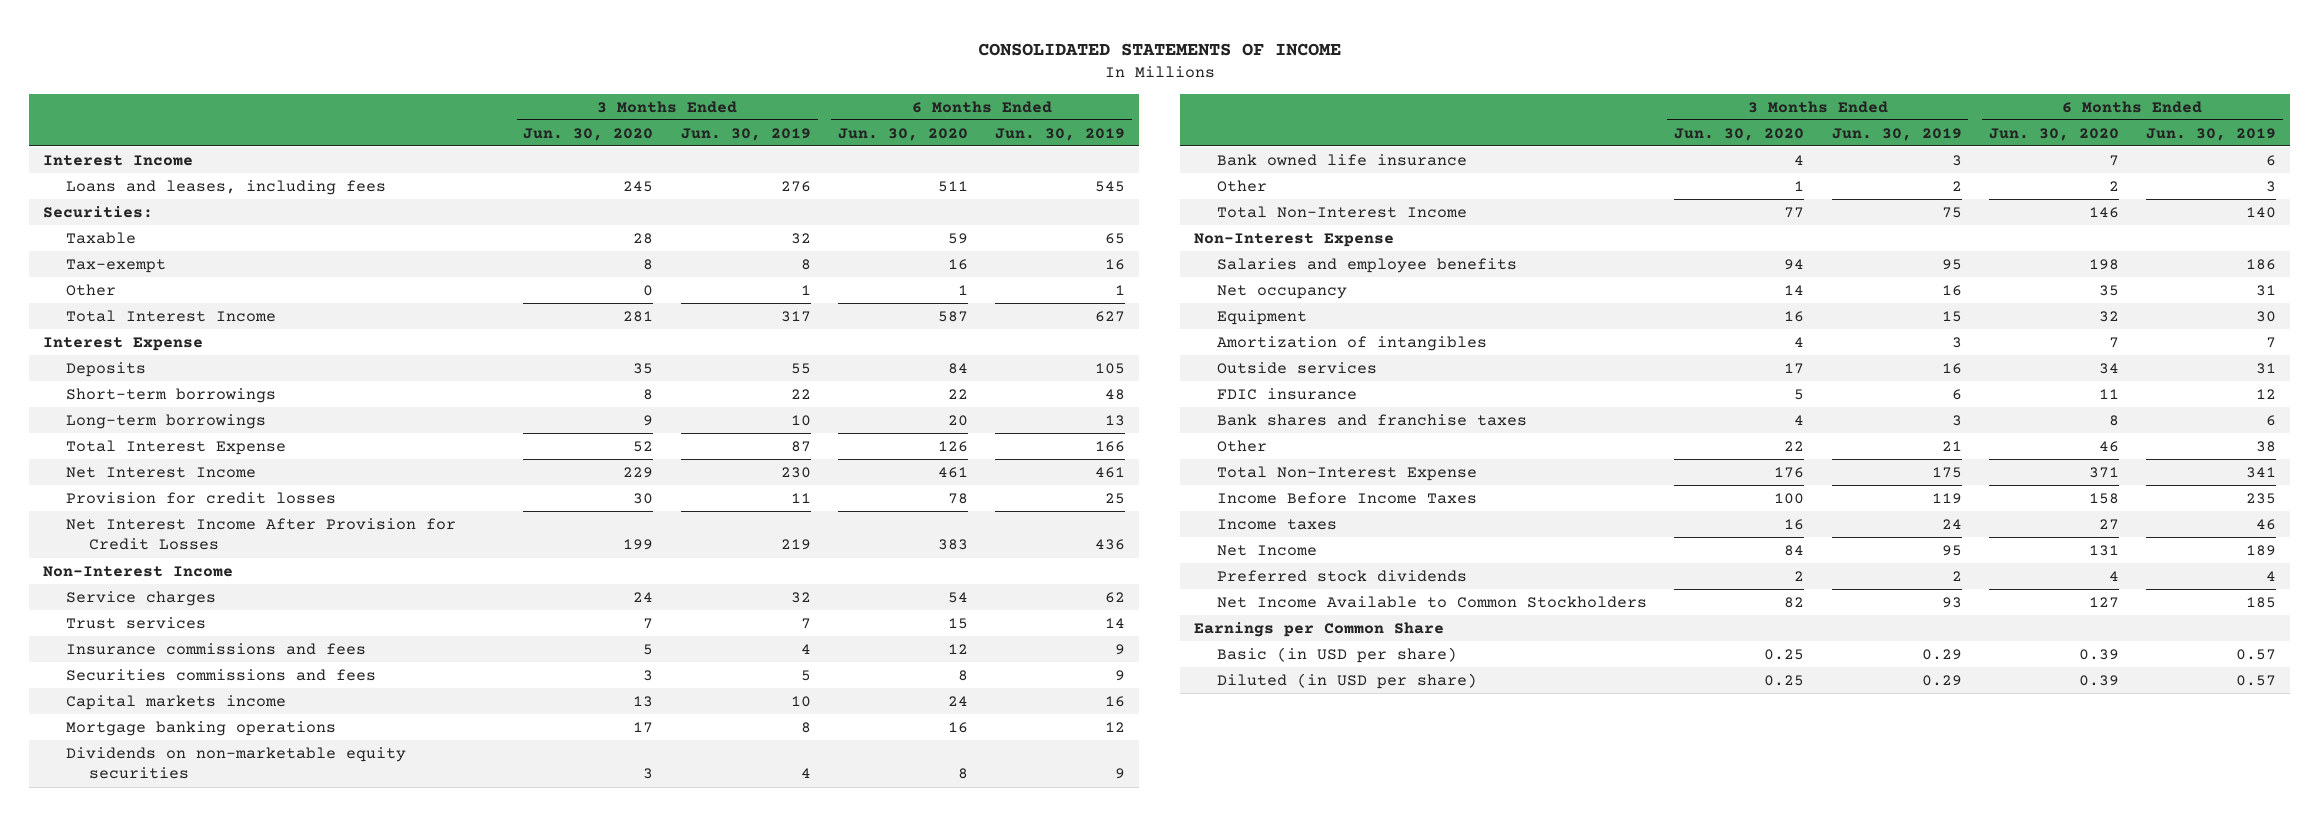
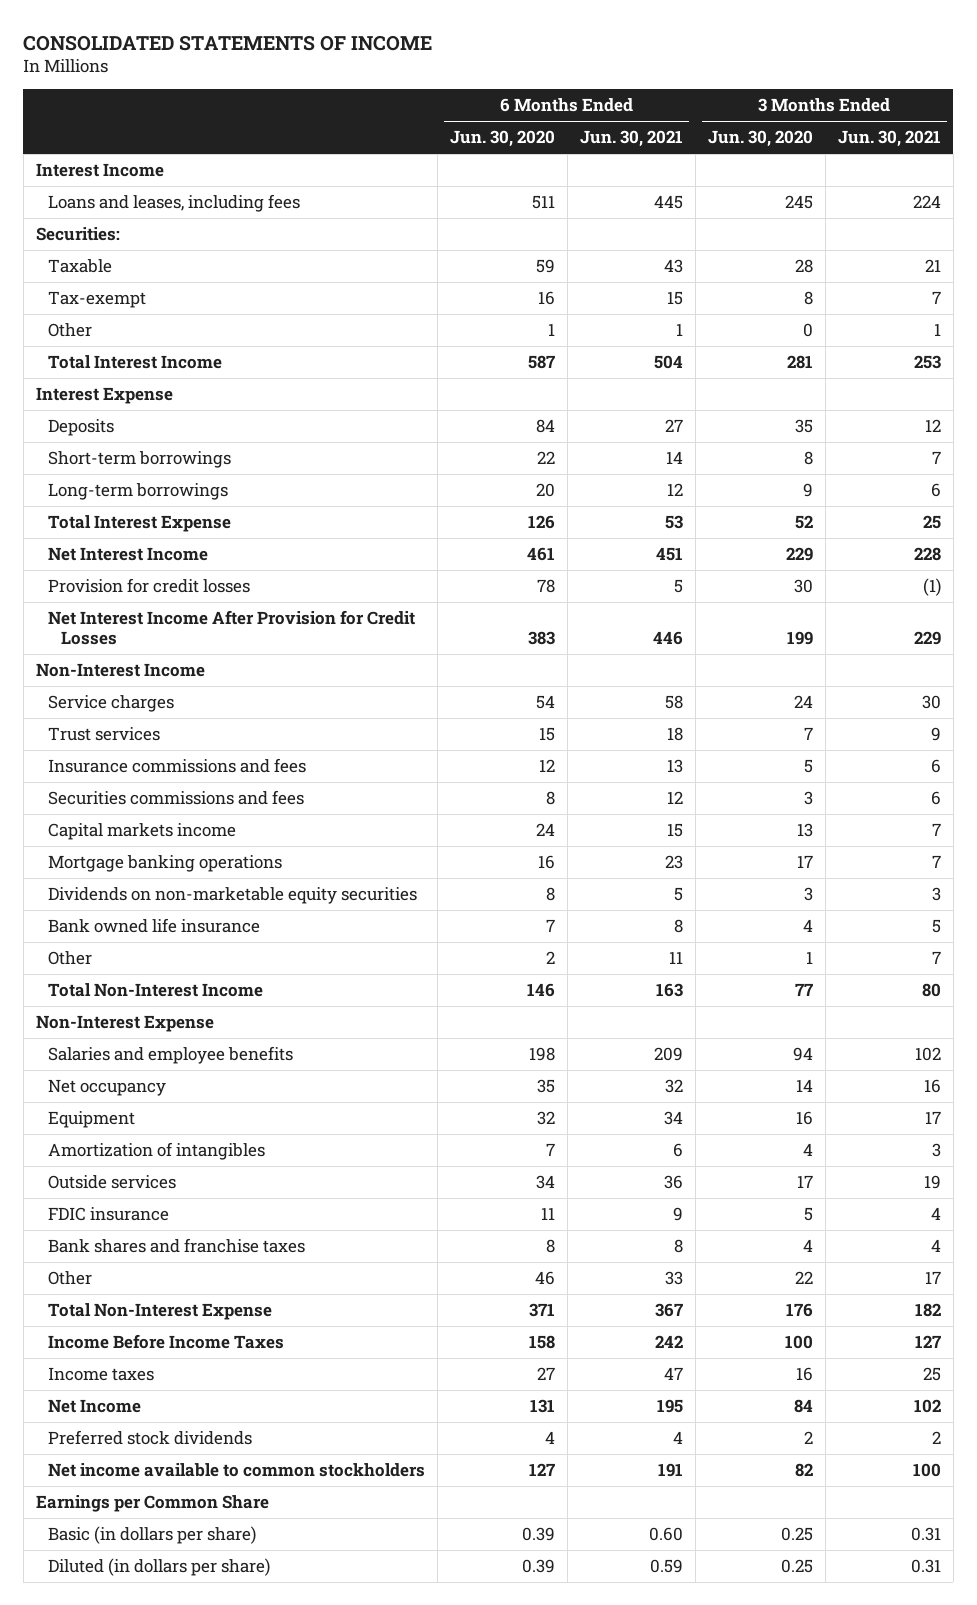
[680,127,811,141] Jun. 30, 2019 -> none
[995,127,1126,141] Jun. 30, 2019 -> none
none -> [580,130,684,148] Jun. 30, 2021
none -> [837,130,941,148] Jun. 30, 2021
[1216,595,1647,608] Net Income Available to Common Stockholders -> [48,1463,426,1478] Net income available to common stockholders
[1216,646,1457,663] Basic (in USD per share) -> [48,1526,257,1545] Basic (in dollars per share)
[1216,672,1477,689] Diluted (in USD per share) -> [48,1558,271,1577] Diluted (in dollars per share)

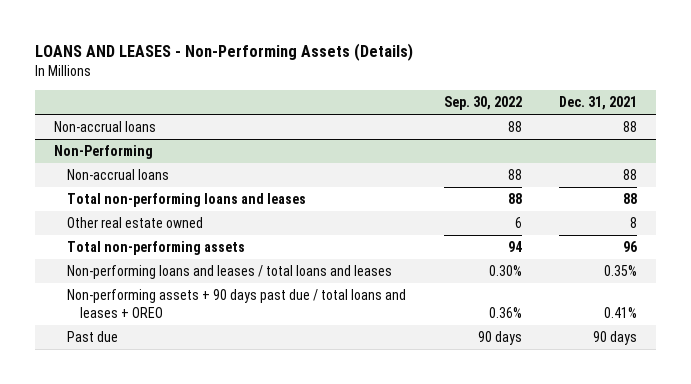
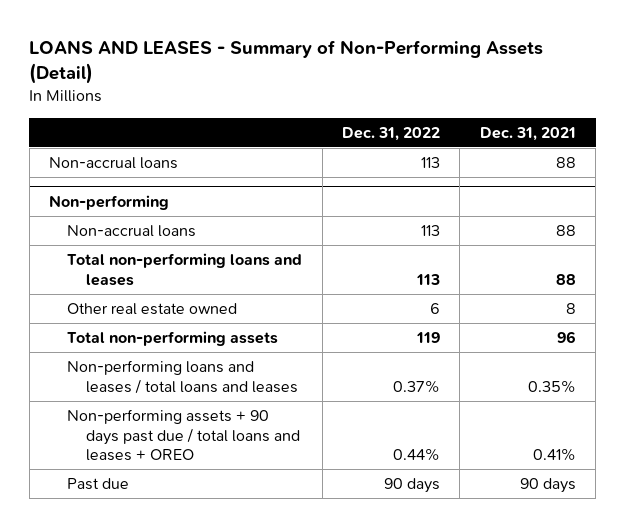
[34,42,413,61] LOANS AND LEASES - Non-Performing Assets (Details) -> [29,40,544,85] LOANS AND LEASES - Summary of Non-Performing Assets (Detail)
[443,95,522,110] Sep. 30, 2022 -> none
none -> [341,126,440,141] Dec. 31, 2022
[53,145,153,160] Non-Performing -> [48,194,169,210] Non-performing

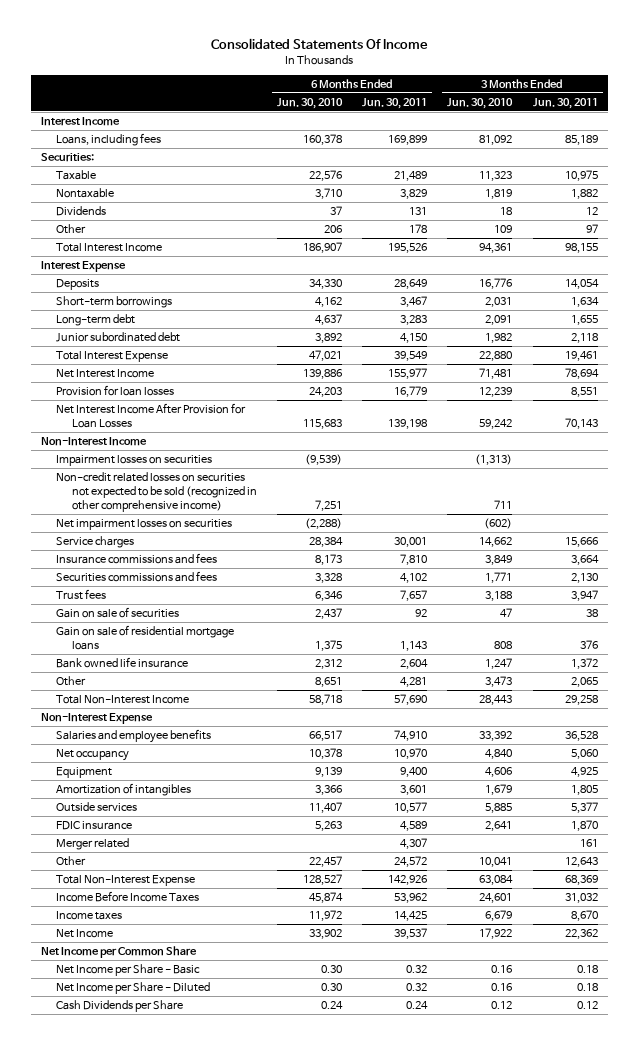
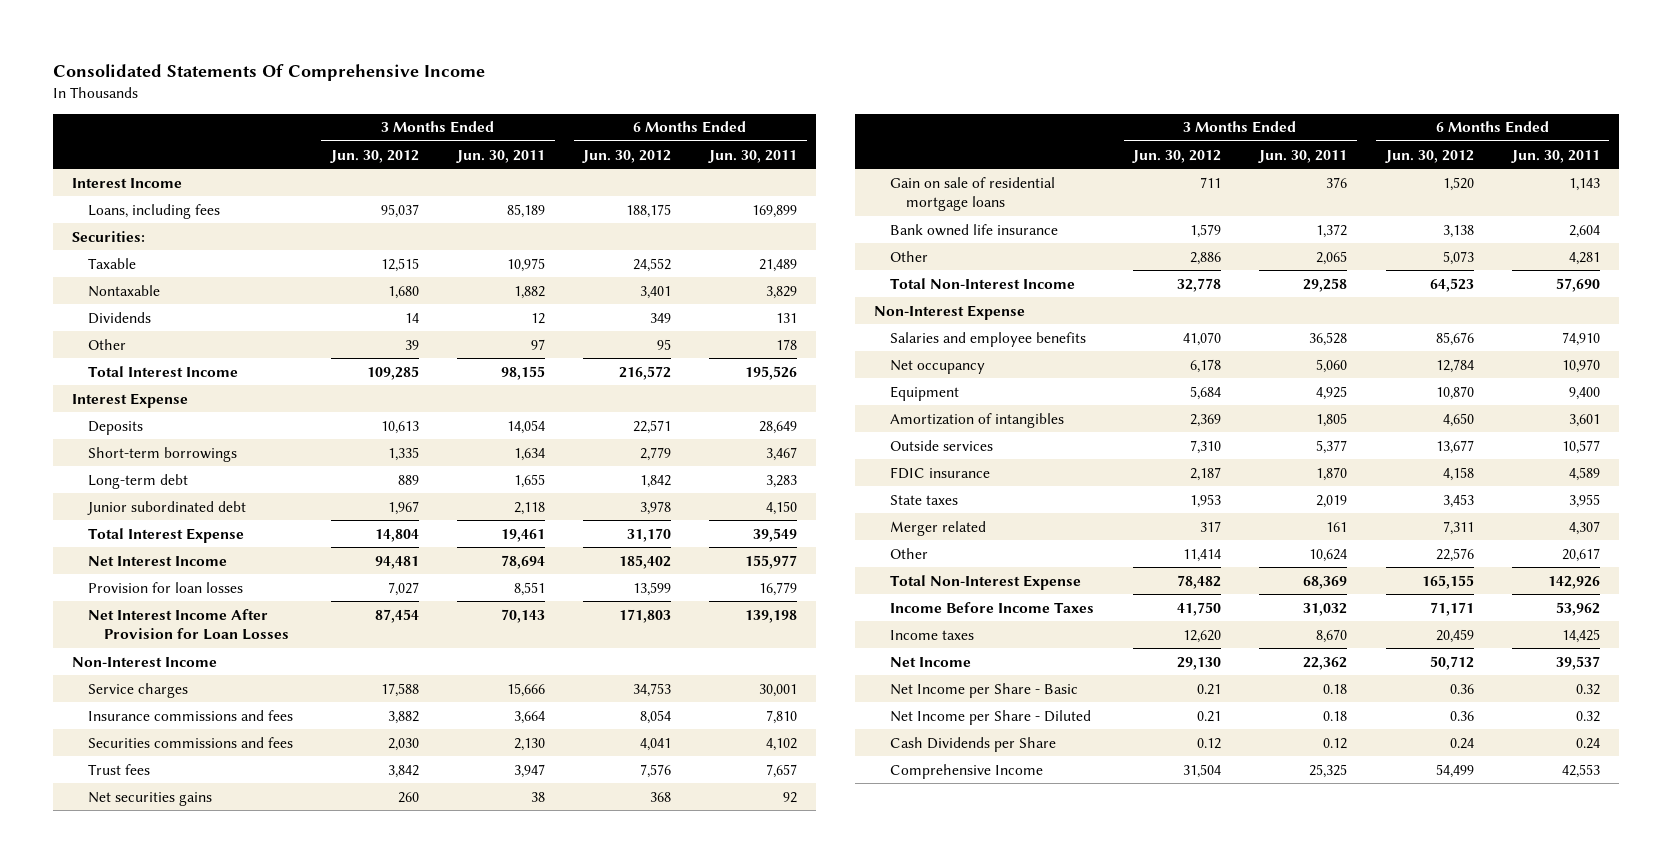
[211,37,429,49] Consolidated Statements Of Income -> [52,63,485,81] Consolidated Statements Of Comprehensive Income
[276,97,343,109] Jun. 30, 2010 -> none
[447,97,514,109] Jun. 30, 2010 -> none
none -> [329,149,419,163] Jun. 30, 2012
none -> [582,149,672,163] Jun. 30, 2012
[56,454,213,466] Impairment losses on securities -> none
[56,471,257,512] Non-credit related losses on securities not expected to be sold (recognized in other comprehensive income) -> none
[56,518,233,530] Net impairment losses on securities -> none
[56,606,180,618] Gain on sale of securities -> [87,791,212,806] Net securities gains
none -> [890,494,959,505] State taxes
[394,855,428,867] 24,572 -> [1561,547,1600,562] 20,617
[564,856,598,867] 12,643 -> [1309,548,1348,562] 10,624
[41,945,198,958] Net Income per Common Share -> none
none -> [890,763,1044,779] Comprehensive Income

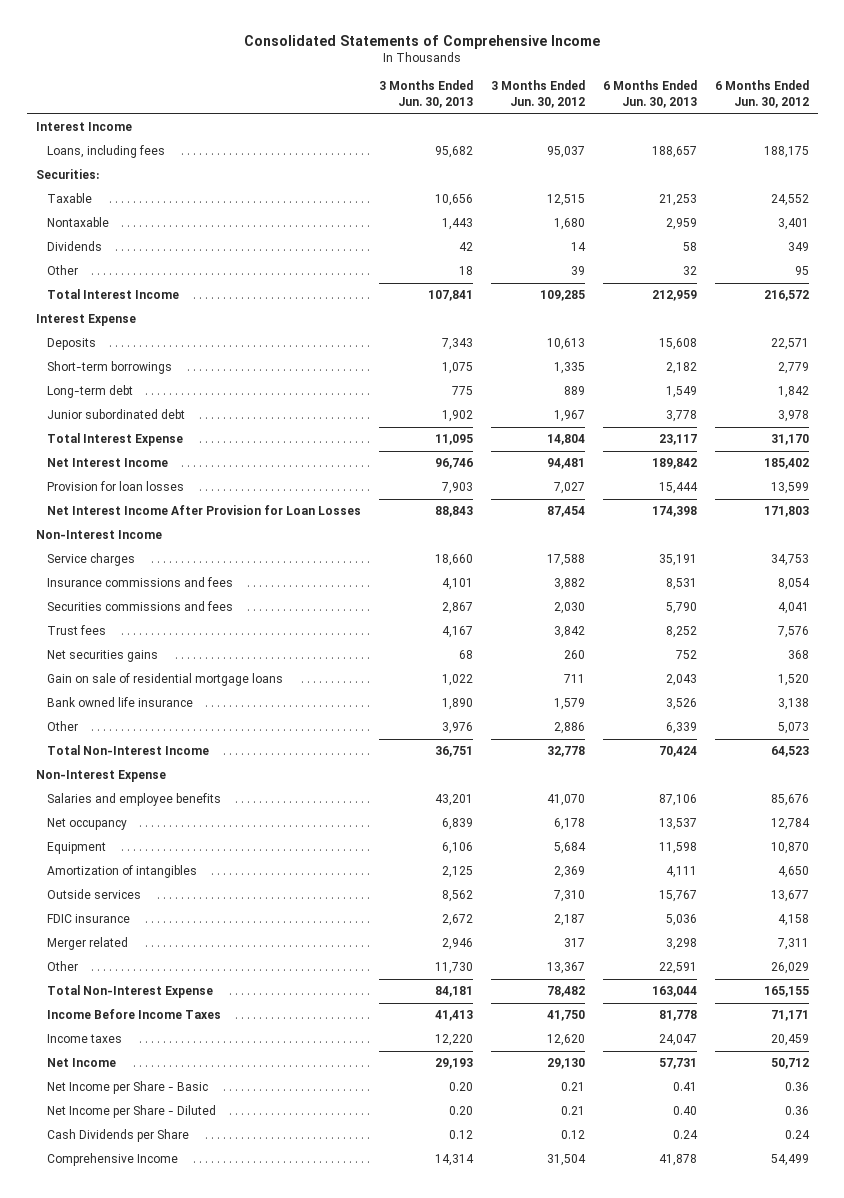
[52,63,485,81] Consolidated Statements Of Comprehensive Income -> [244,34,601,49] Consolidated Statements of Comprehensive Income
[456,149,546,163] Jun. 30, 2011 -> none
[708,149,798,163] Jun. 30, 2011 -> none
none -> [378,80,473,108] 3 Months Ended Jun. 30, 2013
none -> [602,80,697,108] 6 Months Ended Jun. 30, 2013
[890,494,959,505] State taxes -> none
[1183,548,1222,562] 11,414 -> [546,962,585,975] 13,367
[1435,547,1474,562] 22,576 -> [770,962,809,975] 26,029

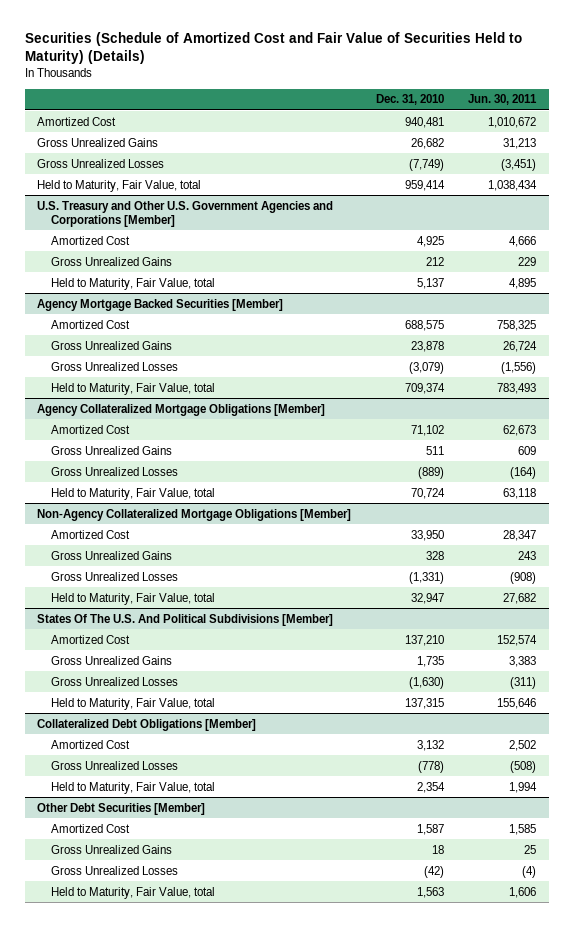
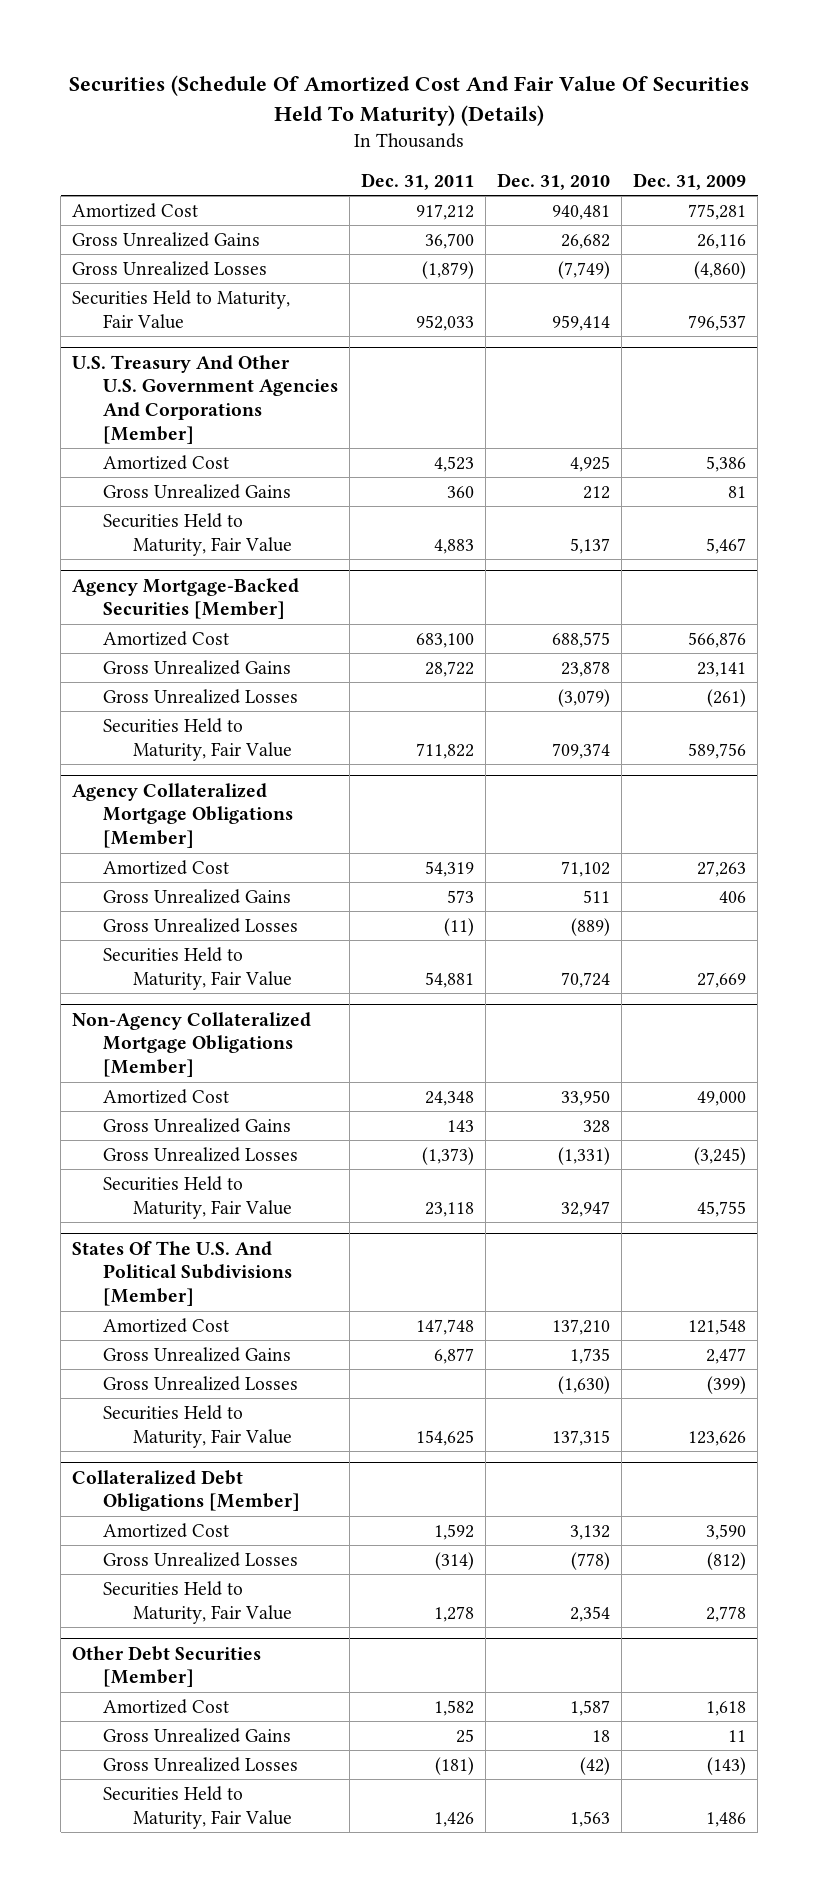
[25,32,523,65] Securities (Schedule of Amortized Cost and Fair Value of Securities Held to Maturity) (Details) -> [69,74,750,126] Securities (Schedule Of Amortized Cost And Fair Value Of Securities Held To Maturity) (Details)
[468,94,538,106] Jun. 30, 2011 -> none
none -> [360,172,474,190] Dec. 31, 2011
none -> [633,172,747,190] Dec. 31, 2009
[37,179,202,192] Held to Maturity, Fair Value, total -> [72,289,291,329] Securities Held to Maturity, Fair Value
[37,200,334,227] U.S. Treasury and Other U.S. Government Agencies and Corporations [Member] -> [72,354,338,444] U.S. Treasury And Other U.S. Government Agencies And Corporations [Member]
[50,277,215,290] Held to Maturity, Fair Value, total -> [102,512,293,556] Securities Held to Maturity, Fair Value
[37,298,284,311] Agency Mortgage Backed Securities [Member] -> [72,577,300,620] Agency Mortgage-Backed Securities [Member]
[50,382,215,395] Held to Maturity, Fair Value, total -> [102,717,293,761] Securities Held to Maturity, Fair Value
[50,487,215,500] Held to Maturity, Fair Value, total -> [102,946,293,990] Securities Held to Maturity, Fair Value
[50,592,215,605] Held to Maturity, Fair Value, total -> [102,1175,293,1219] Securities Held to Maturity, Fair Value
[50,697,215,710] Held to Maturity, Fair Value, total -> [102,1404,293,1448] Securities Held to Maturity, Fair Value
[50,781,215,794] Held to Maturity, Fair Value, total -> [102,1580,293,1624] Securities Held to Maturity, Fair Value
[50,886,215,899] Held to Maturity, Fair Value, total -> [102,1785,293,1829] Securities Held to Maturity, Fair Value

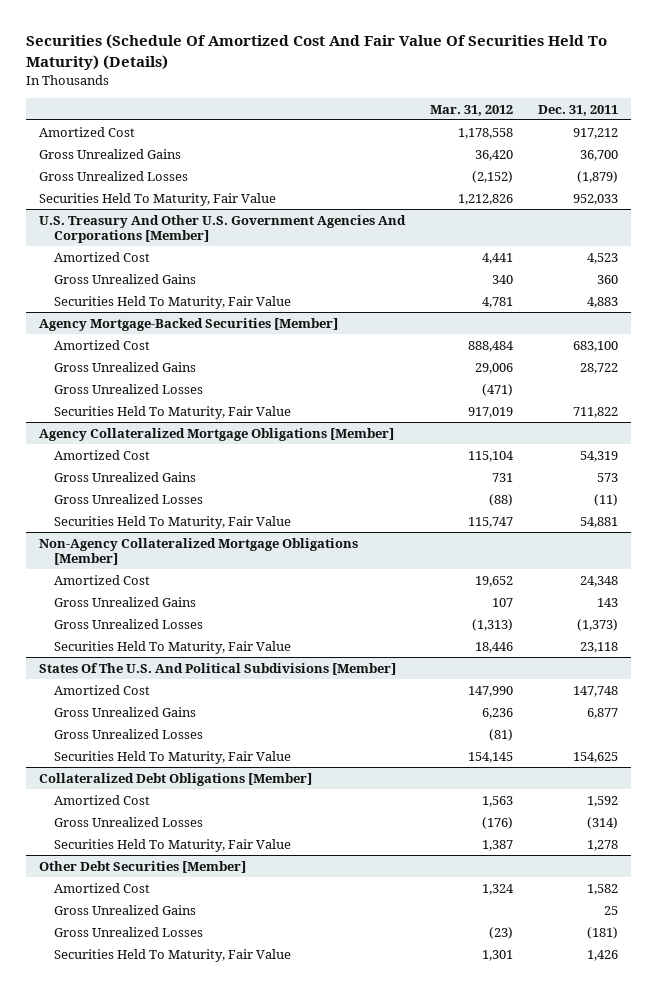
[497,172,611,190] Dec. 31, 2010 -> none
[633,172,747,190] Dec. 31, 2009 -> none
none -> [429,104,513,116] Mar. 31, 2012
[72,289,291,329] Securities Held to Maturity, Fair Value -> [38,192,276,206] Securities Held To Maturity, Fair Value
[102,512,293,556] Securities Held to Maturity, Fair Value -> [54,295,292,309] Securities Held To Maturity, Fair Value
[102,717,293,761] Securities Held to Maturity, Fair Value -> [54,405,292,419] Securities Held To Maturity, Fair Value
[102,946,293,990] Securities Held to Maturity, Fair Value -> [54,515,292,529] Securities Held To Maturity, Fair Value
[102,1175,293,1219] Securities Held to Maturity, Fair Value -> [54,640,292,654] Securities Held To Maturity, Fair Value
[102,1404,293,1448] Securities Held to Maturity, Fair Value -> [54,750,292,764] Securities Held To Maturity, Fair Value
[102,1580,293,1624] Securities Held to Maturity, Fair Value -> [54,838,292,852] Securities Held To Maturity, Fair Value
[102,1785,293,1829] Securities Held to Maturity, Fair Value -> [54,948,292,962] Securities Held To Maturity, Fair Value

